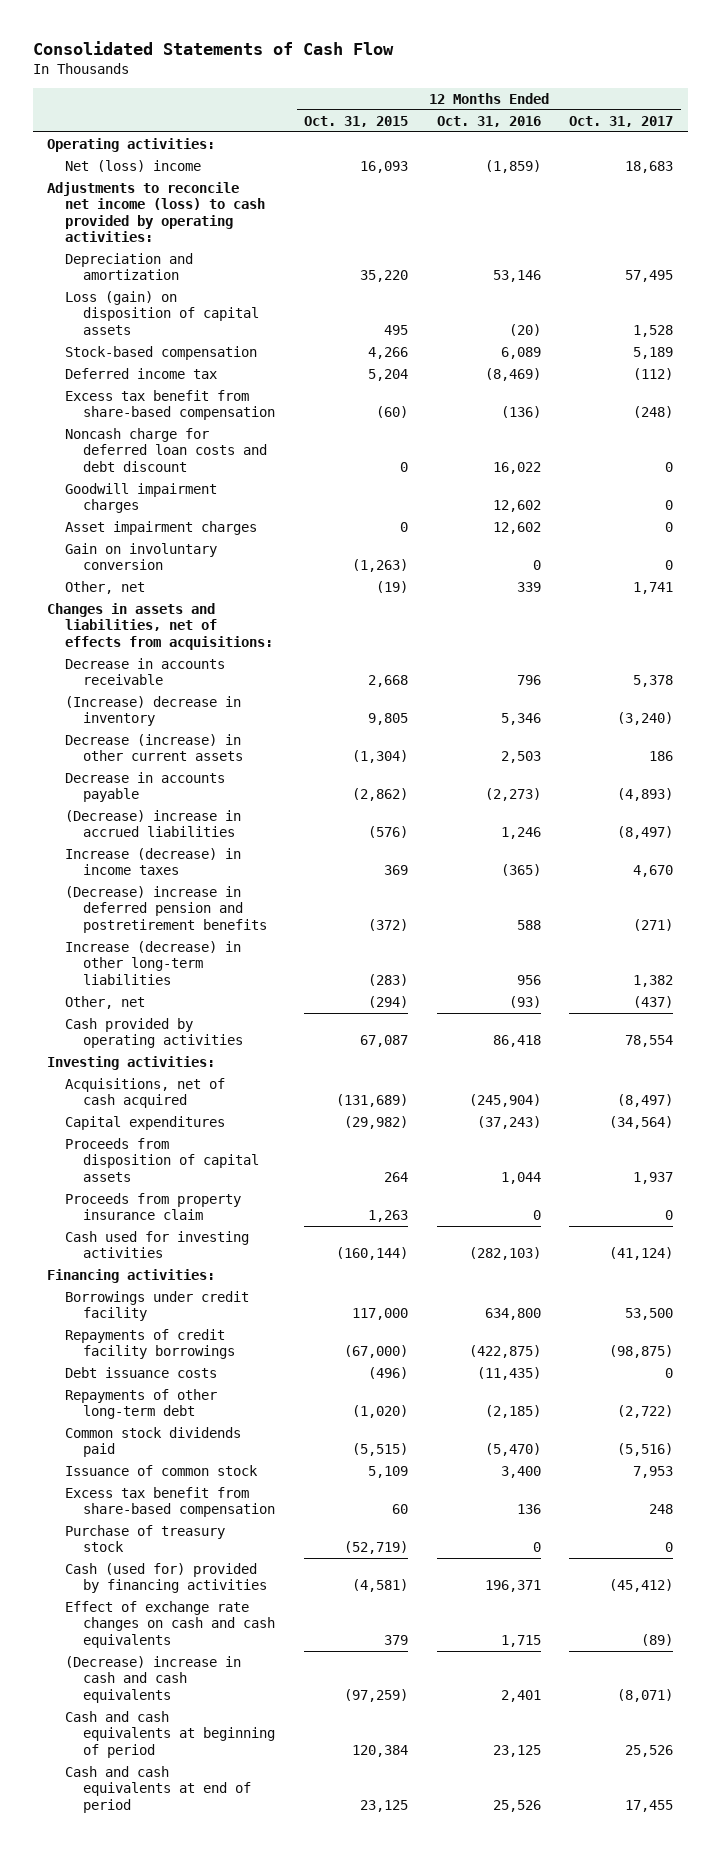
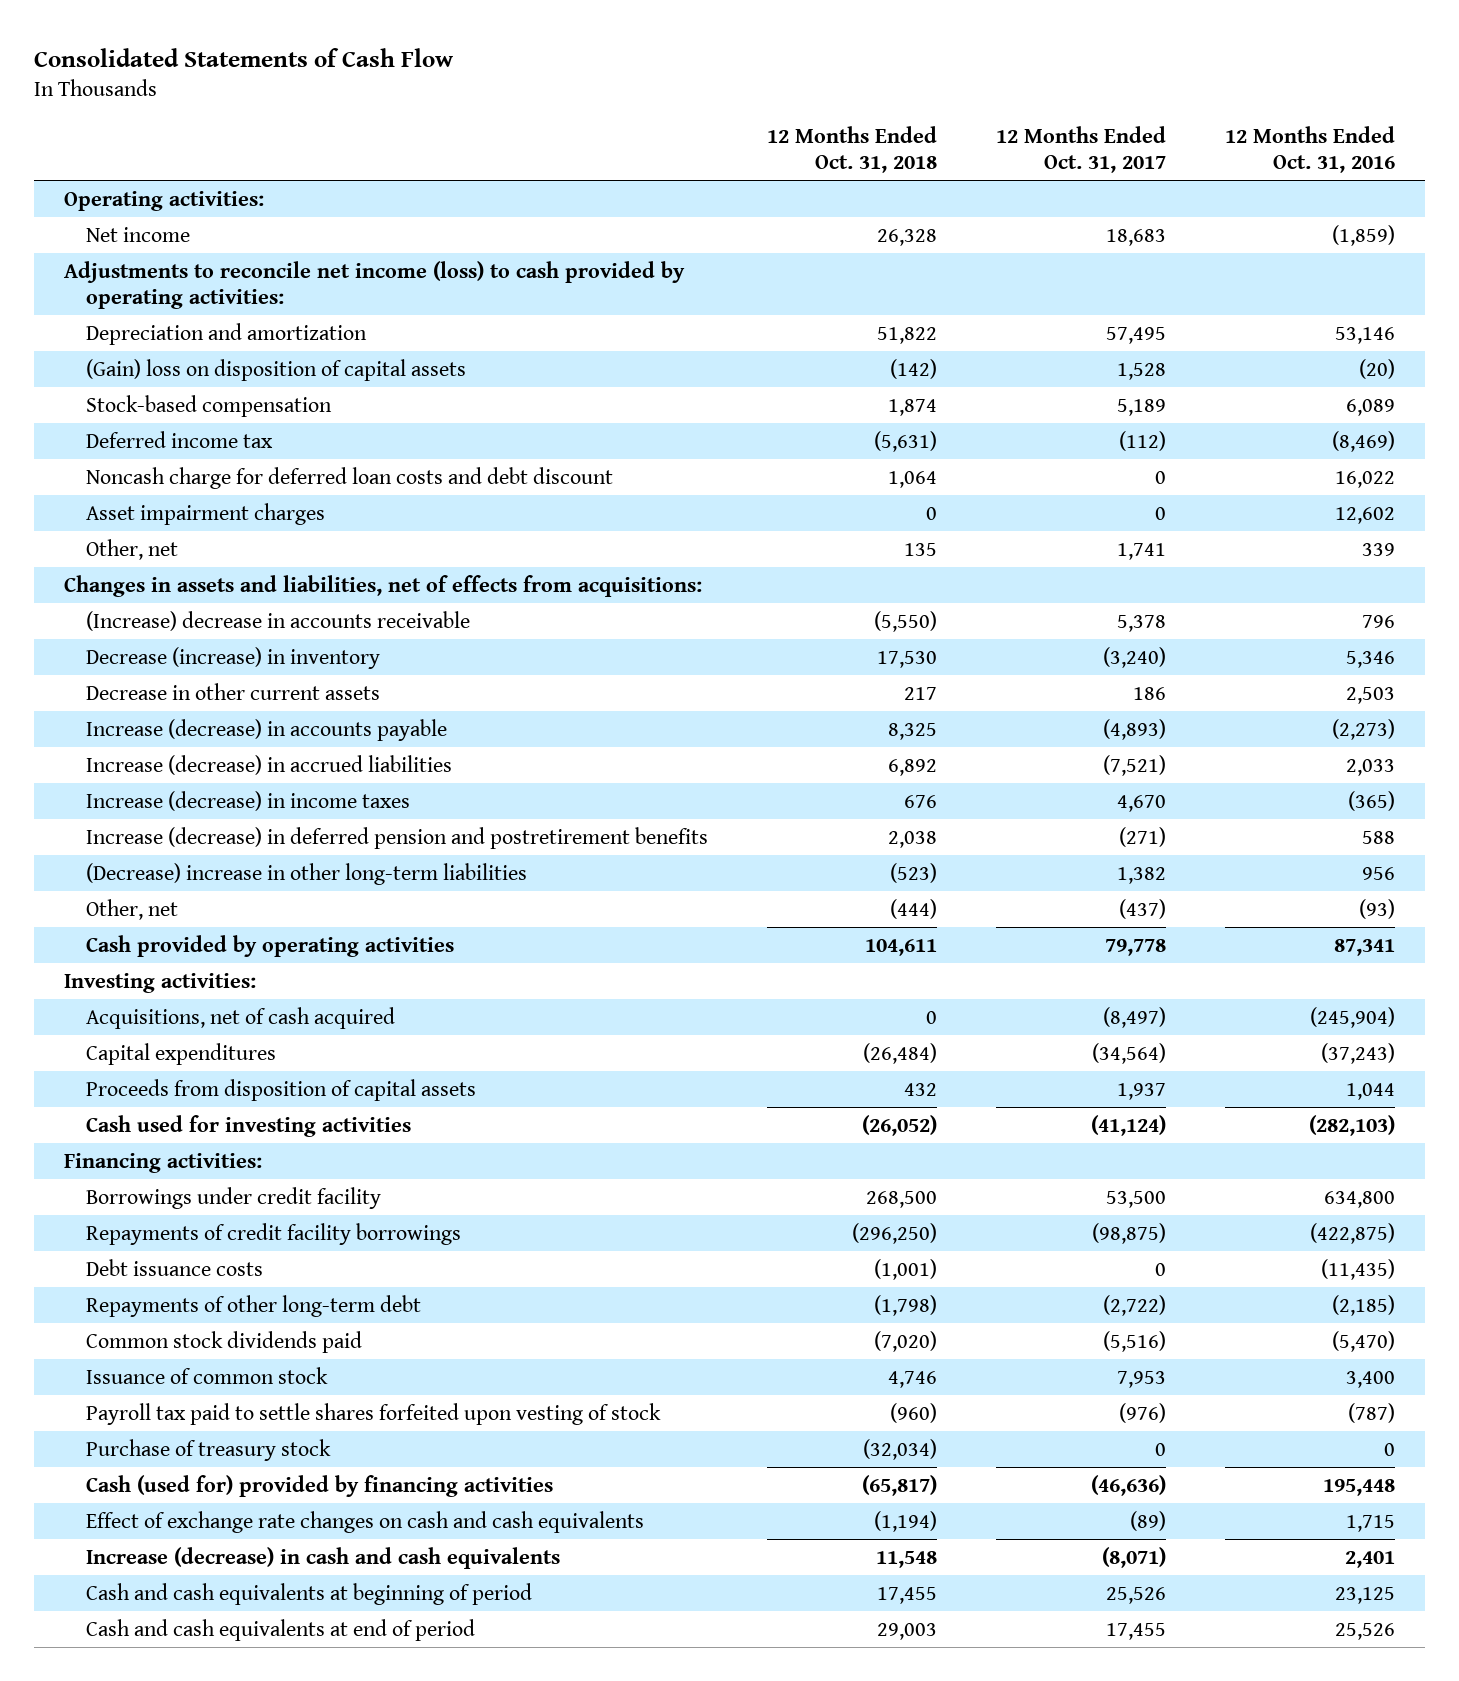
[303,115,408,127] Oct. 31, 2015 -> none
none -> [766,125,937,173] 12 Months Ended Oct. 31, 2018
[65,160,202,173] Net (loss) income -> [85,226,190,242] Net income
[65,291,260,335] Loss (gain) on disposition of capital assets -> [85,358,466,381] (Gain) loss on disposition of capital assets
[65,390,276,421] Excess tax benefit from share-based compensation -> none
[65,483,218,514] Goodwill impairment charges -> none
[65,543,218,571] Gain on involuntary conversion -> none
[65,658,226,686] Decrease in accounts receivable -> [85,610,470,631] (Increase) decrease in accounts receivable
[65,696,242,727] (Increase) decrease in inventory -> [85,646,380,669] Decrease (increase) in inventory
[65,734,244,762] Decrease (increase) in other current assets -> [85,682,380,700] Decrease in other current assets
[65,772,226,803] Decrease in accounts payable -> [85,718,447,741] Increase (decrease) in accounts payable
[65,810,242,838] (Decrease) increase in accrued liabilities -> [85,754,452,775] Increase (decrease) in accrued liabilities
[500,827,541,840] 1,246 -> [1346,758,1396,776] 2,033
[617,826,674,840] (8,497) -> [1103,754,1167,776] (7,521)
[65,886,268,933] (Decrease) increase in deferred pension and postretirement benefits -> [85,826,708,849] Increase (decrease) in deferred pension and postretirement benefits
[65,941,242,985] Increase (decrease) in other long-term liabilities -> [85,862,527,885] (Decrease) increase in other long-term liabilities
[492,1035,541,1048] 86,418 -> [1334,938,1396,956] 87,341
[625,1035,674,1048] 78,554 -> [1105,938,1167,956] 79,778
[65,1193,242,1221] Proceeds from property insurance claim -> none
[65,1487,276,1518] Excess tax benefit from share-based compensation -> none
none -> [85,1402,661,1425] Payroll tax paid to settle shares forfeited upon vesting of stock
[484,1580,541,1593] 196,371 -> [1323,1478,1396,1496] 195,448
[609,1579,674,1593] (45,412) -> [1091,1474,1167,1496] (46,636)
[65,1656,242,1703] (Decrease) increase in cash and cash equivalents -> [85,1546,560,1569] Increase (decrease) in cash and cash equivalents

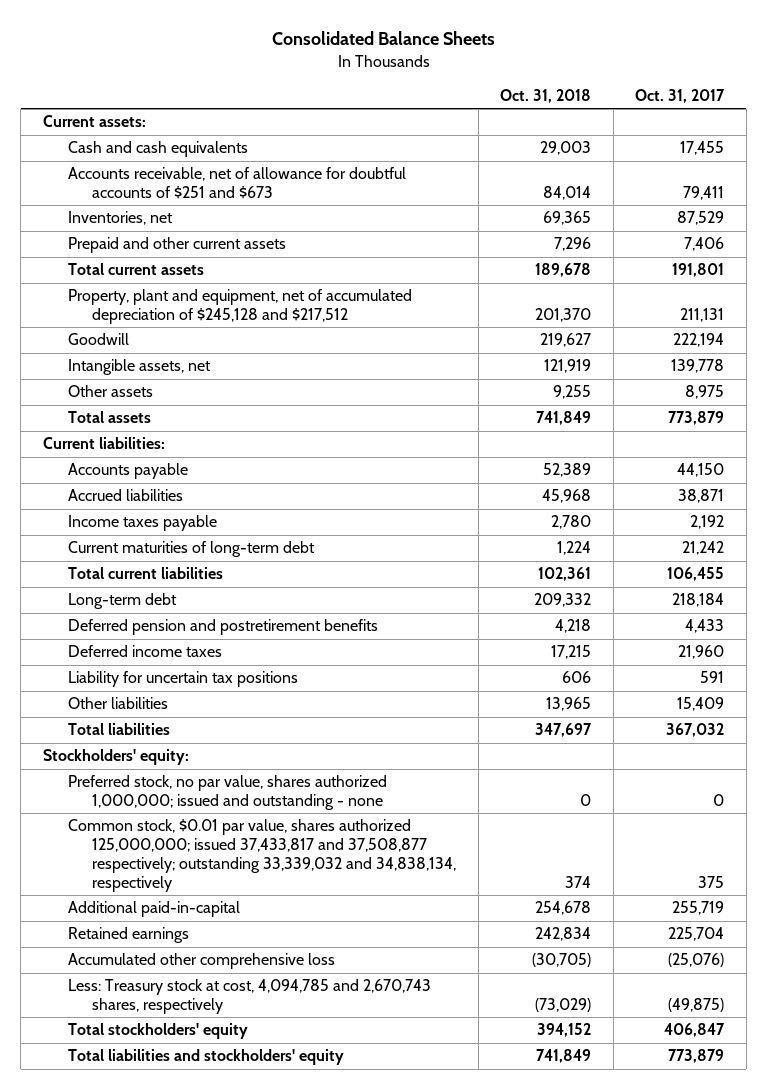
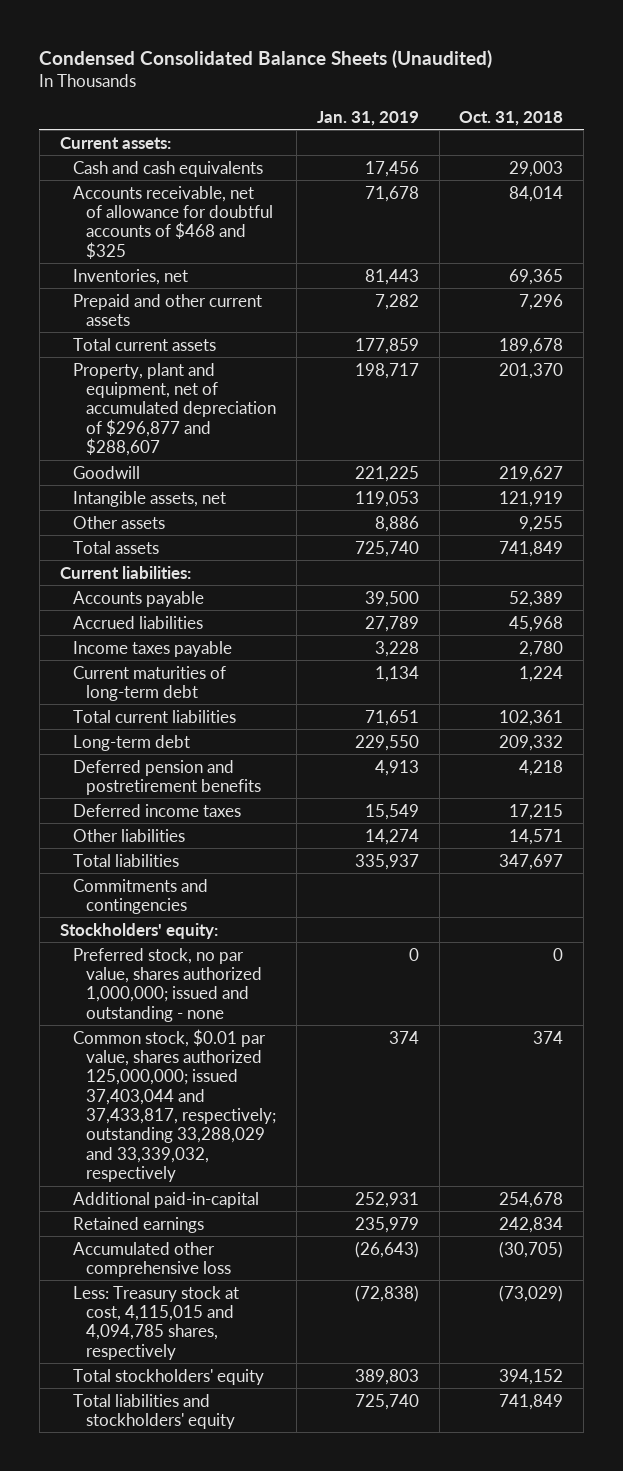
[271,31,495,46] Consolidated Balance Sheets -> [39,50,493,69] Condensed Consolidated Balance Sheets (Unaudited)
[635,88,726,103] Oct. 31, 2017 -> none
none -> [316,110,419,126] Jan. 31, 2019
[67,167,406,200] Accounts receivable, net of allowance for doubtful accounts of $251 and $673 -> [72,185,273,259] Accounts receivable, net of allowance for doubtful accounts of $468 and $325
[67,289,412,325] Property, plant and equipment, net of accumulated depreciation of $245,128 and $217,512 -> [72,362,276,456] Property, plant and equipment, net of accumulated depreciation of $296,877 and $288,607
[67,671,298,688] Liability for uncertain tax positions -> none
[546,697,592,712] 13,965 -> [509,828,564,845] 14,571
none -> [72,878,208,914] Commitments and contingencies
[67,819,457,892] Common stock, $0.01 par value, shares authorized 125,000,000; issued 37,433,817 and 37,508,877 respectively; outstanding 33,339,032 and 34,838,134, respectively -> [72,1028,276,1182] Common stock, $0.01 par value, shares authorized 125,000,000; issued 37,403,044 and 37,433,817, respectively; outstanding 33,288,029 and 33,339,032, respectively
[67,979,431,1015] Less: Treasury stock at cost, 4,094,785 and 2,670,743 shares, respectively -> [72,1285,239,1360] Less: Treasury stock at cost, 4,115,015 and 4,094,785 shares, respectively

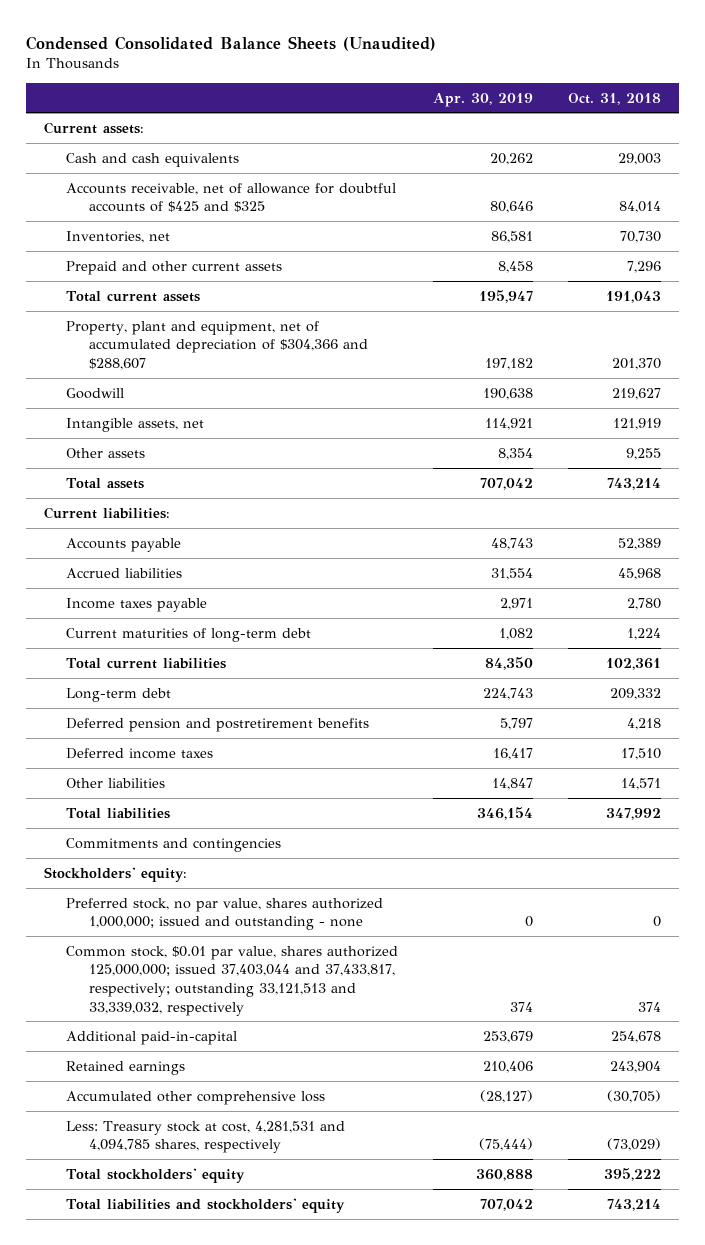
[316,110,419,126] Jan. 31, 2019 -> none
none -> [433,92,534,107] Apr. 30, 2019
[72,185,273,259] Accounts receivable, net of allowance for doubtful accounts of $468 and $325 -> [66,182,397,213] Accounts receivable, net of allowance for doubtful accounts of $425 and $325
[509,268,564,285] 69,365 -> [620,230,662,243] 70,730
[499,337,564,354] 189,678 -> [606,290,662,303] 191,043
[72,362,276,456] Property, plant and equipment, net of accumulated depreciation of $296,877 and $288,607 -> [66,320,369,370] Property, plant and equipment, net of accumulated depreciation of $304,366 and $288,607
[499,540,564,557] 741,849 -> [607,477,662,490] 743,214
[509,803,564,820] 17,215 -> [621,747,662,760] 17,510
[499,853,564,870] 347,697 -> [606,807,662,820] 347,992
[72,1028,276,1182] Common stock, $0.01 par value, shares authorized 125,000,000; issued 37,403,044 and 37,433,817, respectively; outstanding 33,288,029 and 33,339,032, respectively -> [66,945,399,1016] Common stock, $0.01 par value, shares authorized 125,000,000; issued 37,403,044 and 37,433,817, respectively; outstanding 33,121,513 and 33,339,032, respectively
[499,1216,564,1233] 242,834 -> [610,1060,662,1073] 243,904
[72,1285,239,1360] Less: Treasury stock at cost, 4,115,015 and 4,094,785 shares, respectively -> [66,1120,346,1154] Less: Treasury stock at cost, 4,281,531 and 4,094,785 shares, respectively
[499,1368,564,1385] 394,152 -> [604,1167,662,1181] 395,222
[499,1393,564,1410] 741,849 -> [607,1198,662,1211] 743,214

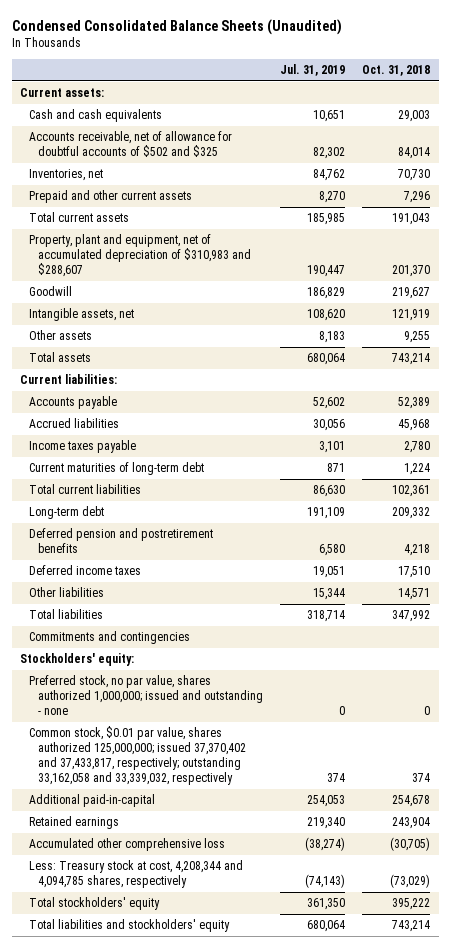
[433,92,534,107] Apr. 30, 2019 -> none
none -> [279,64,345,77] Jul. 31, 2019
[66,182,397,213] Accounts receivable, net of allowance for doubtful accounts of $425 and $325 -> [29,131,233,158] Accounts receivable, net of allowance for doubtful accounts of $502 and $325
[66,320,369,370] Property, plant and equipment, net of accumulated depreciation of $304,366 and $288,607 -> [29,234,251,278] Property, plant and equipment, net of accumulated depreciation of $310,983 and $288,607
[66,945,399,1016] Common stock, $0.01 par value, shares authorized 125,000,000; issued 37,403,044 and 37,433,817, respectively; outstanding 33,121,513 and 33,339,032, respectively -> [29,726,246,786] Common stock, $0.01 par value, shares authorized 125,000,000; issued 37,370,402 and 37,433,817, respectively; outstanding 33,162,058 and 33,339,032, respectively
[66,1120,346,1154] Less: Treasury stock at cost, 4,281,531 and 4,094,785 shares, respectively -> [29,860,244,889] Less: Treasury stock at cost, 4,208,344 and 4,094,785 shares, respectively

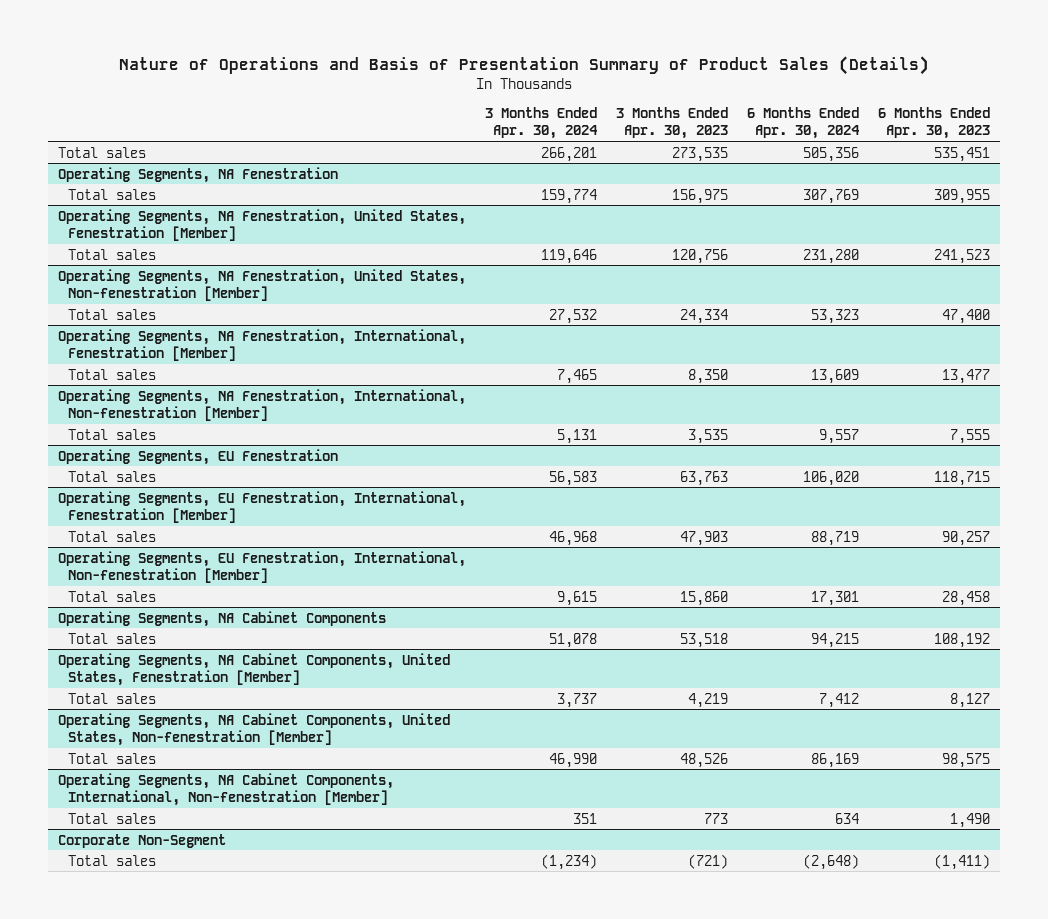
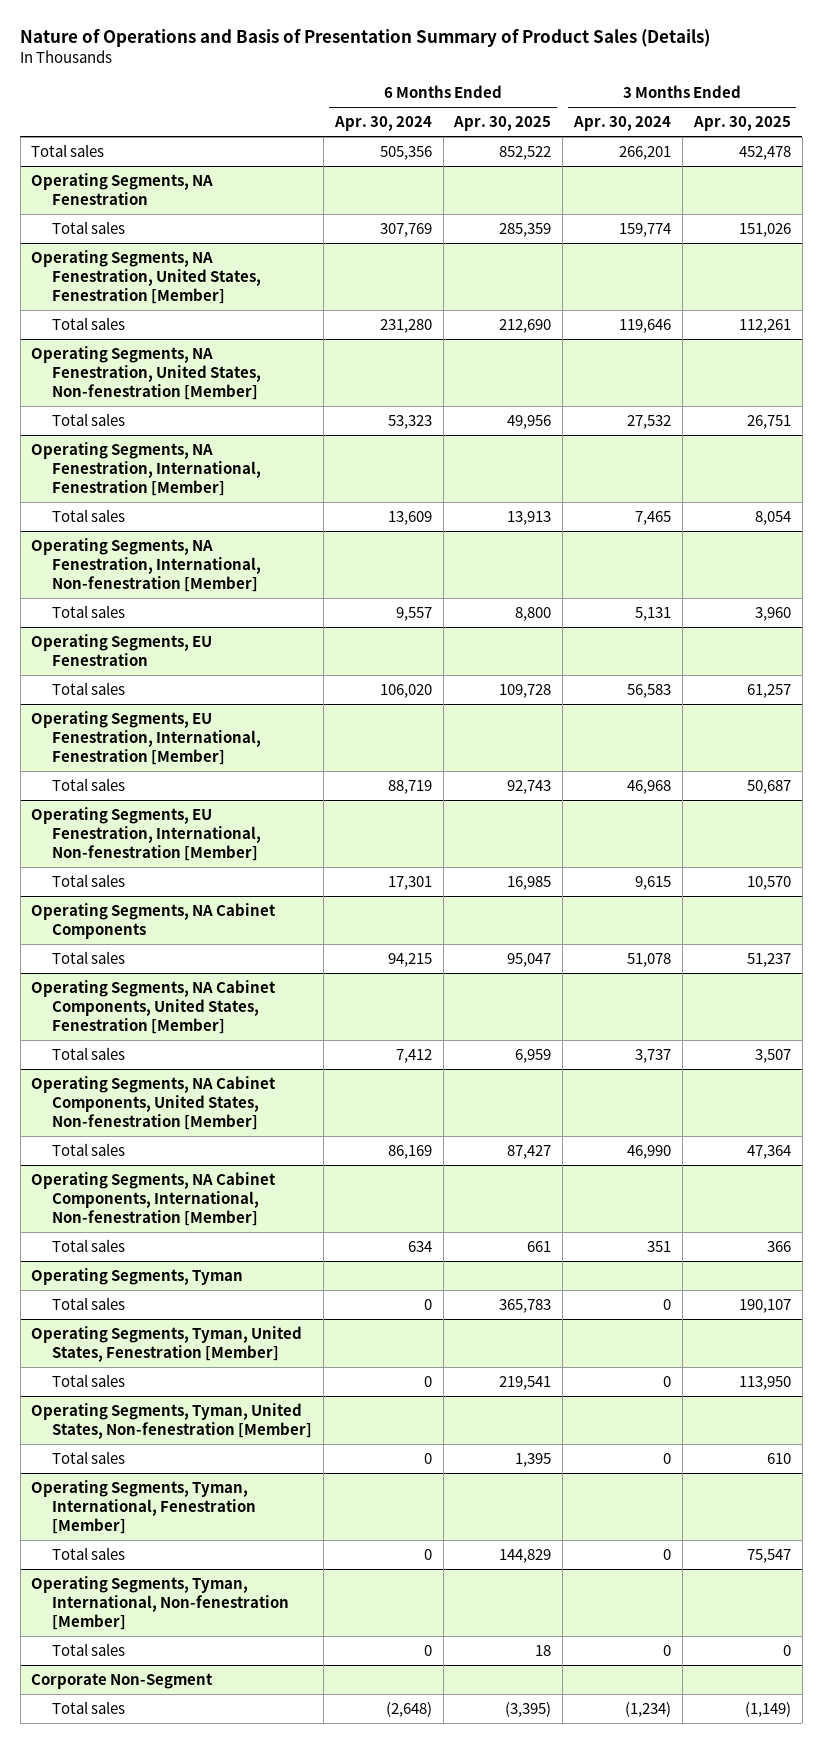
[615,107,728,140] 3 Months Ended Apr. 30, 2023 -> none
[878,107,991,140] 6 Months Ended Apr. 30, 2023 -> none
none -> [453,115,552,131] Apr. 30, 2025
none -> [692,115,791,131] Apr. 30, 2025
none -> [31,1267,244,1285] Operating Segments, Tyman
none -> [52,1296,126,1310] Total sales
none -> [31,1325,303,1363] Operating Segments, Tyman, United States, Fenestration [Member]
none -> [52,1373,126,1387] Total sales
none -> [31,1402,313,1440] Operating Segments, Tyman, United States, Non-fenestration [Member]
none -> [52,1450,126,1464] Total sales
none -> [31,1479,257,1535] Operating Segments, Tyman, International, Fenestration [Member]
none -> [52,1546,126,1560] Total sales
none -> [31,1575,290,1631] Operating Segments, Tyman, International, Non-fenestration [Member]
none -> [52,1642,126,1656] Total sales

